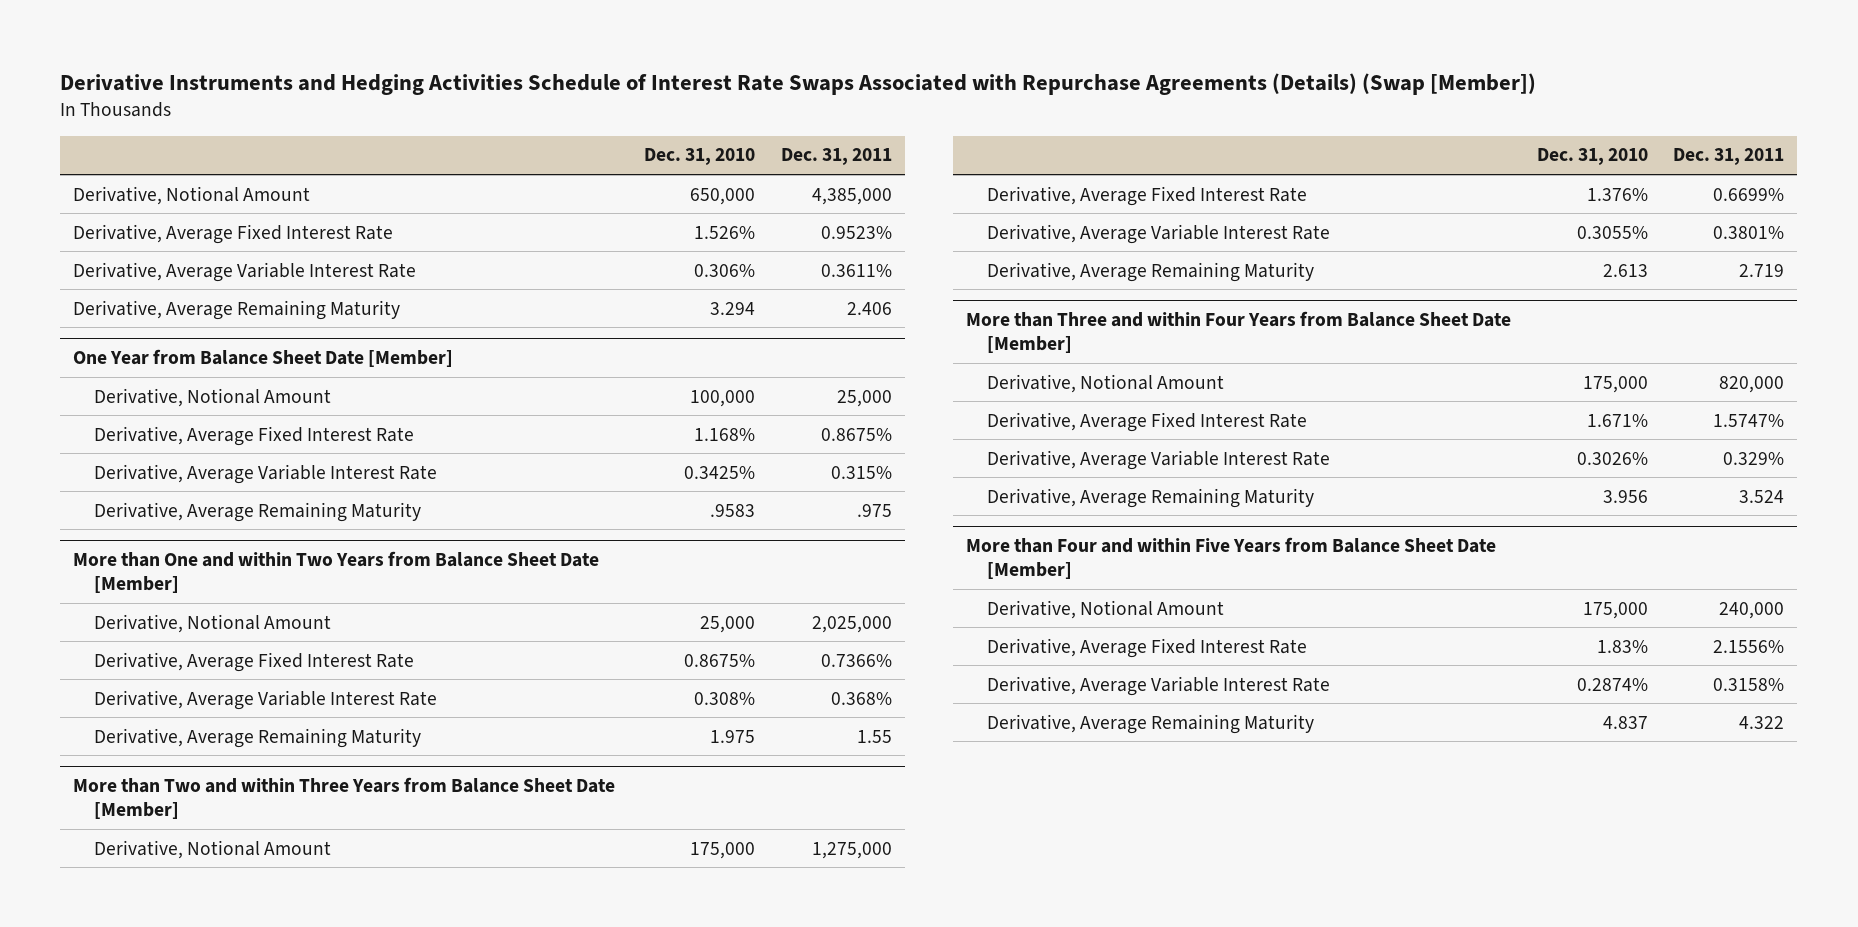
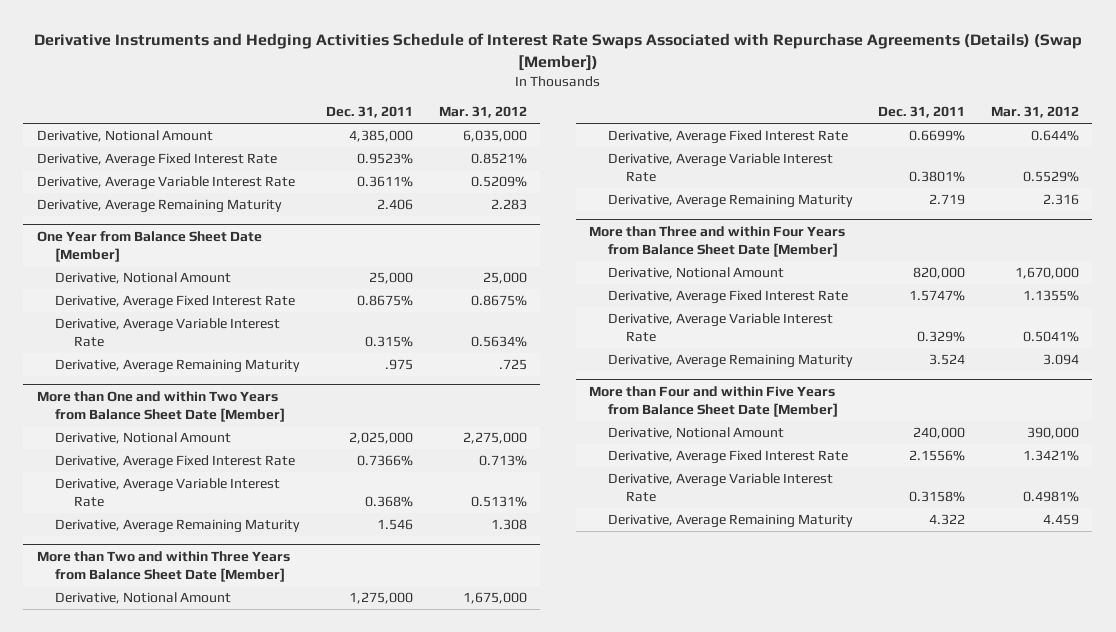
[643,148,755,166] Dec. 31, 2010 -> none
none -> [439,106,528,119] Mar. 31, 2012
[856,729,892,743] 1.55 -> [376,519,413,531] 1.546

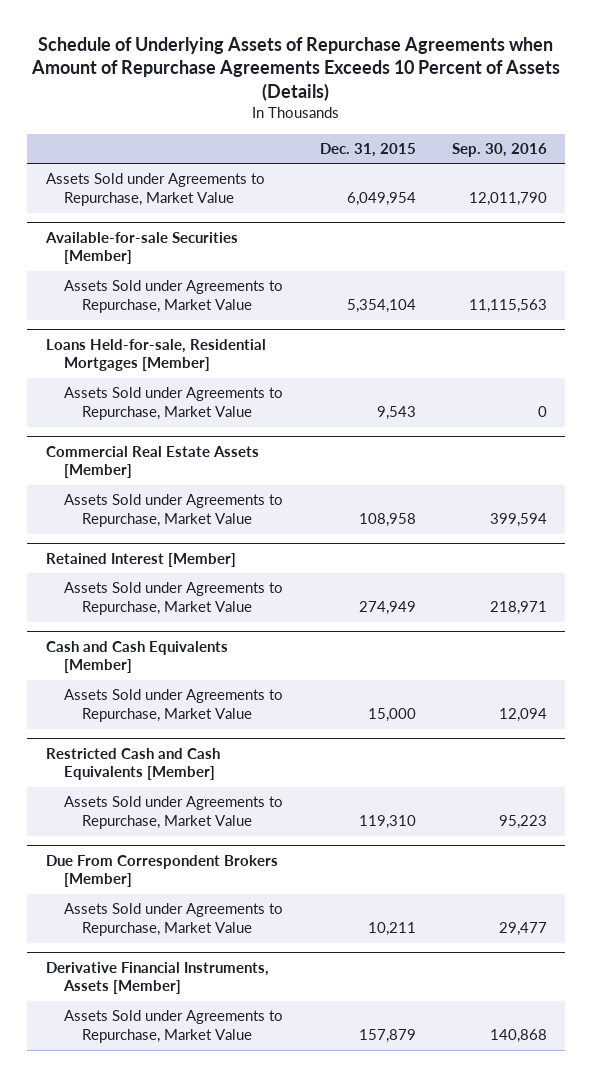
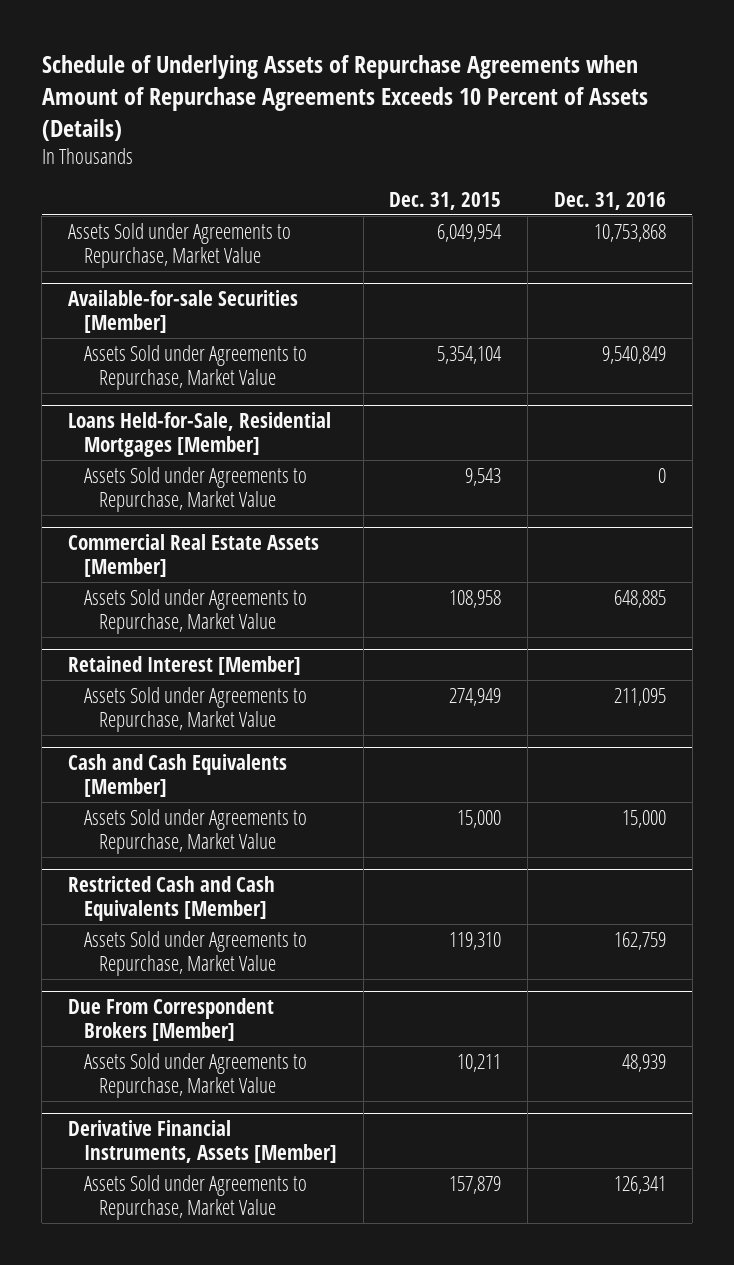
[452,142,548,157] Sep. 30, 2016 -> none
none -> [553,191,666,210] Dec. 31, 2016
[45,338,266,372] Loans Held-for-sale, Residential Mortgages [Member] -> [68,411,332,457] Loans Held-for-Sale, Residential Mortgages [Member]

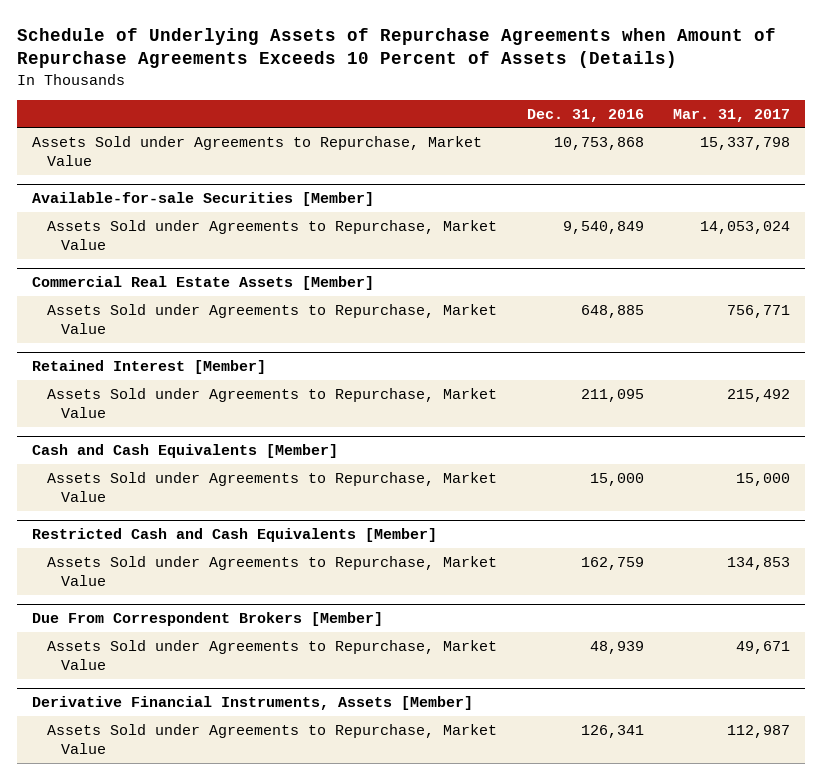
[389,191,502,210] Dec. 31, 2015 -> none
none -> [673,108,791,122] Mar. 31, 2017
[68,411,332,457] Loans Held-for-Sale, Residential Mortgages [Member] -> none
[83,466,307,512] Assets Sold under Agreements to Repurchase, Market Value -> none

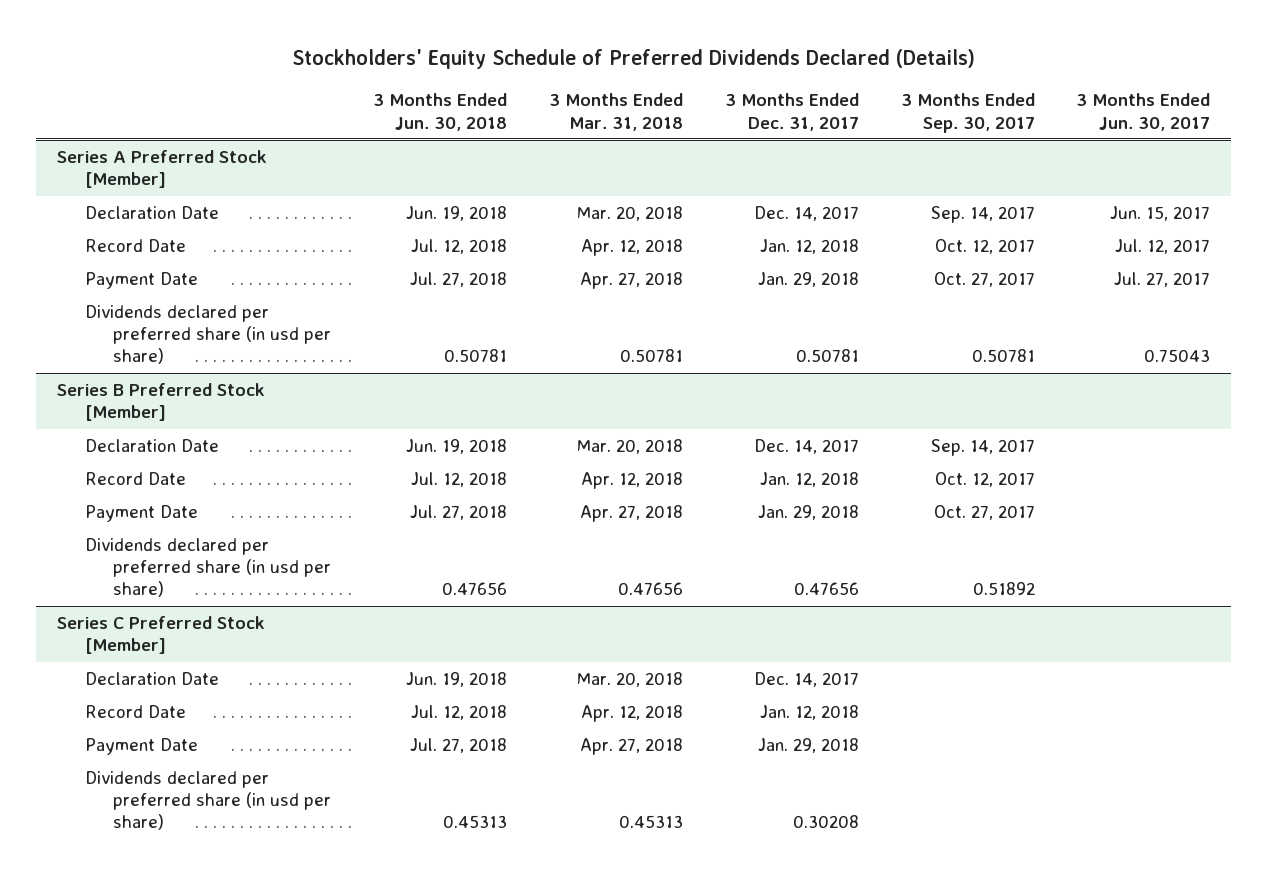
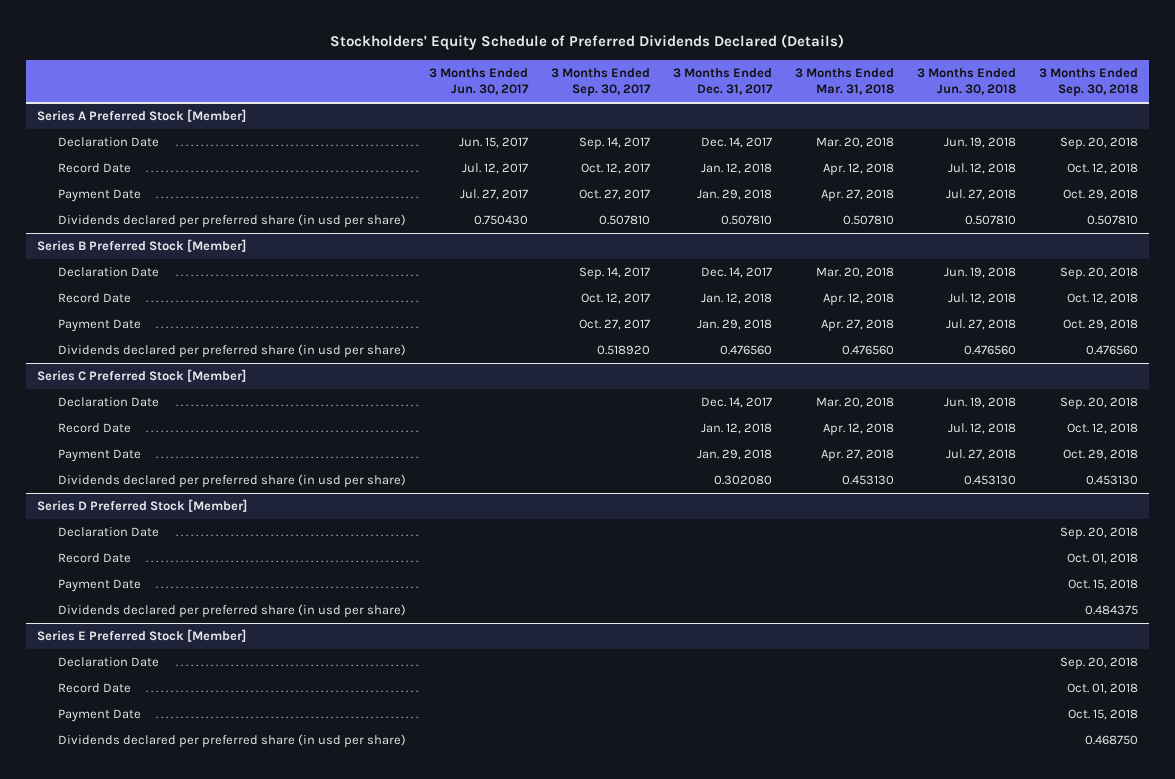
none -> [1038,67,1138,98] 3 Months Ended Sep. 30, 2018
[443,349,507,363] 0.50781 -> [964,215,1016,226] 0.507810
[619,349,683,363] 0.50781 -> [842,215,894,226] 0.507810
[795,349,859,363] 0.50781 -> [720,215,772,226] 0.507810
[971,349,1035,363] 0.50781 -> [599,215,651,226] 0.507810
[1144,349,1211,363] 0.75043 -> [474,215,529,226] 0.750430
[441,582,507,596] 0.47656 -> [963,345,1016,356] 0.476560
[617,582,683,596] 0.47656 -> [841,345,894,356] 0.476560
[793,582,859,596] 0.47656 -> [719,345,772,356] 0.476560
[972,582,1035,596] 0.51892 -> [597,345,651,356] 0.518920
[442,815,507,829] 0.45313 -> [963,475,1016,486] 0.453130
[618,815,683,829] 0.45313 -> [841,475,894,486] 0.453130
[792,815,859,829] 0.30208 -> [713,475,772,486] 0.302080
none -> [37,499,248,513] Series D Preferred Stock [Member]
none -> [58,527,160,538] Declaration Date
none -> [58,553,132,564] Record Date
none -> [58,579,142,593] Payment Date
none -> [58,604,407,619] Dividends declared per preferred share (in usd per share)
none -> [37,629,247,643] Series E Preferred Stock [Member]
none -> [58,657,160,668] Declaration Date
none -> [58,683,132,694] Record Date
none -> [58,709,142,723] Payment Date
none -> [58,734,407,749] Dividends declared per preferred share (in usd per share)

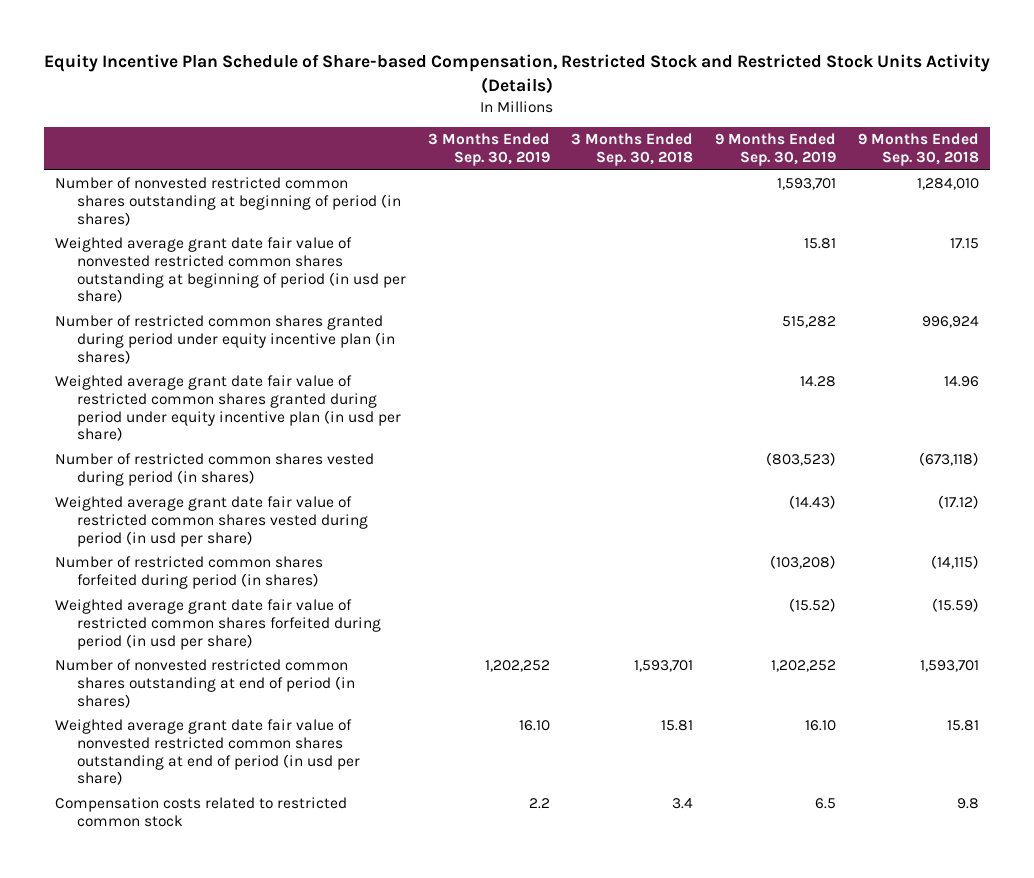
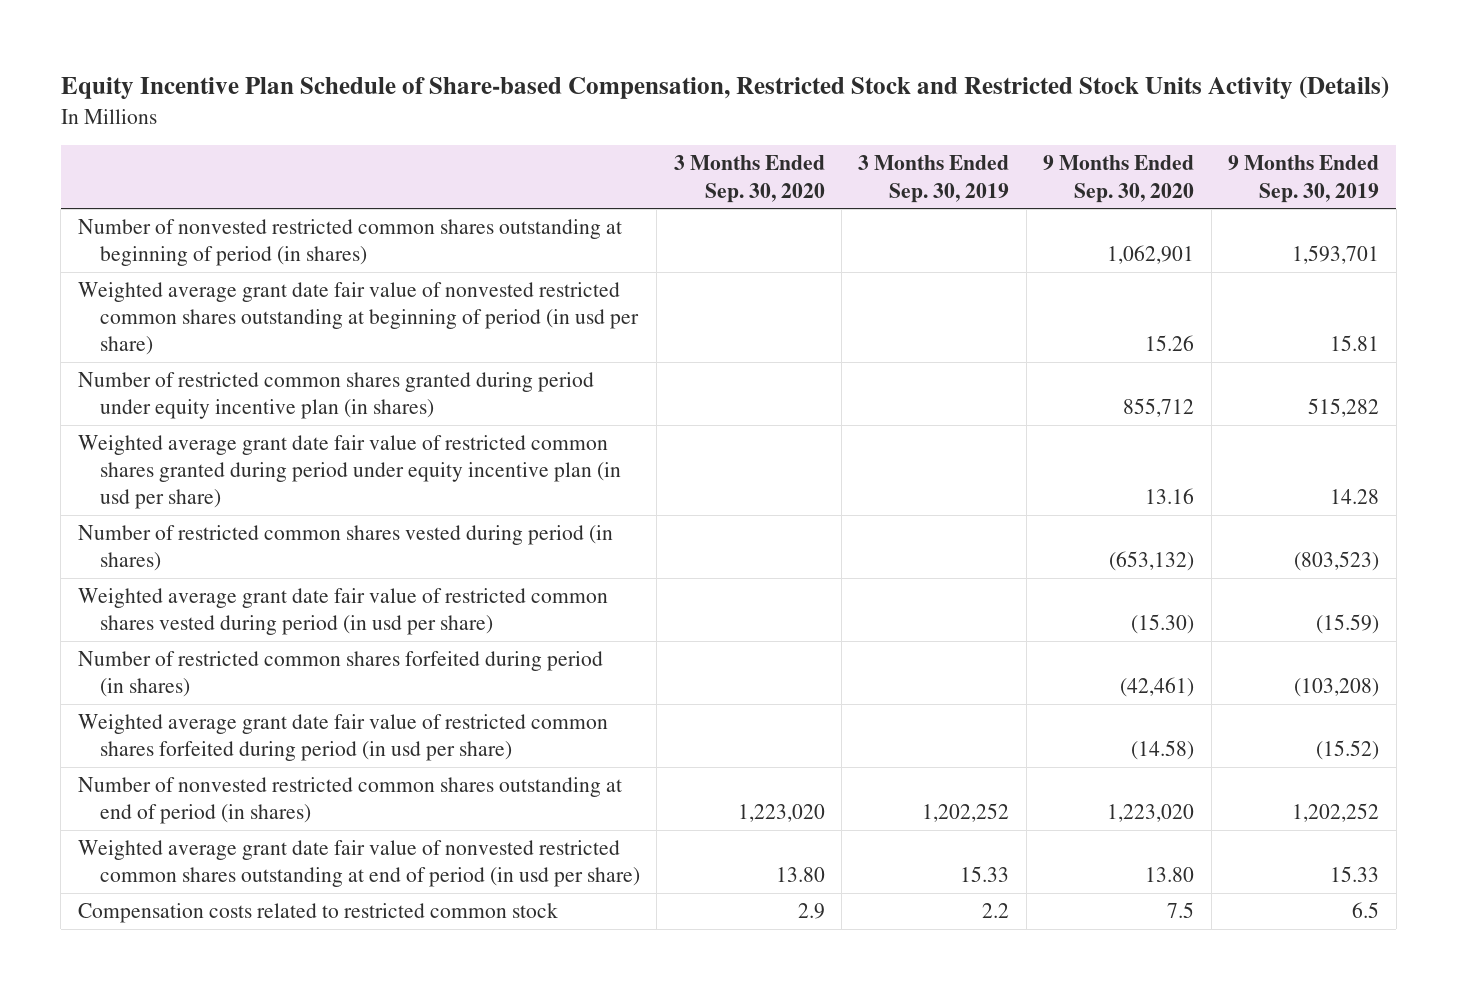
[571,133,694,167] 3 Months Ended Sep. 30, 2018 -> none
[858,133,980,167] 9 Months Ended Sep. 30, 2018 -> none
none -> [673,155,825,203] 3 Months Ended Sep. 30, 2020
none -> [1043,155,1195,203] 9 Months Ended Sep. 30, 2020
[789,495,837,510] (14.43) -> [1316,614,1380,635] (15.59)
[518,720,550,732] 16.10 -> [960,866,1010,883] 15.33
[805,720,837,732] 16.10 -> [1330,866,1380,883] 15.33

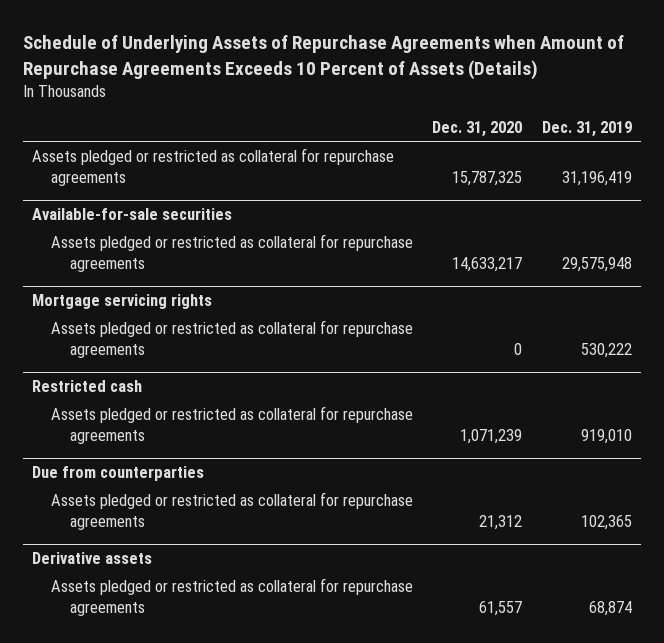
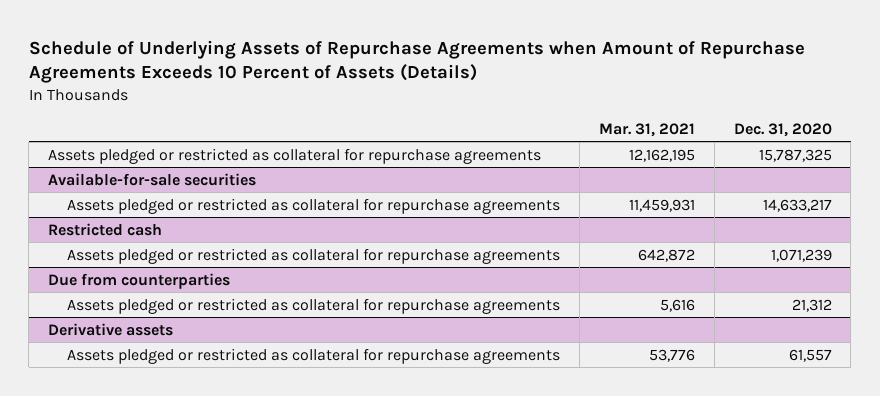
[541,121,632,138] Dec. 31, 2019 -> none
none -> [598,122,695,137] Mar. 31, 2021
[32,294,213,310] Mortgage servicing rights -> none
[51,319,414,358] Assets pledged or restricted as collateral for repurchase agreements -> none

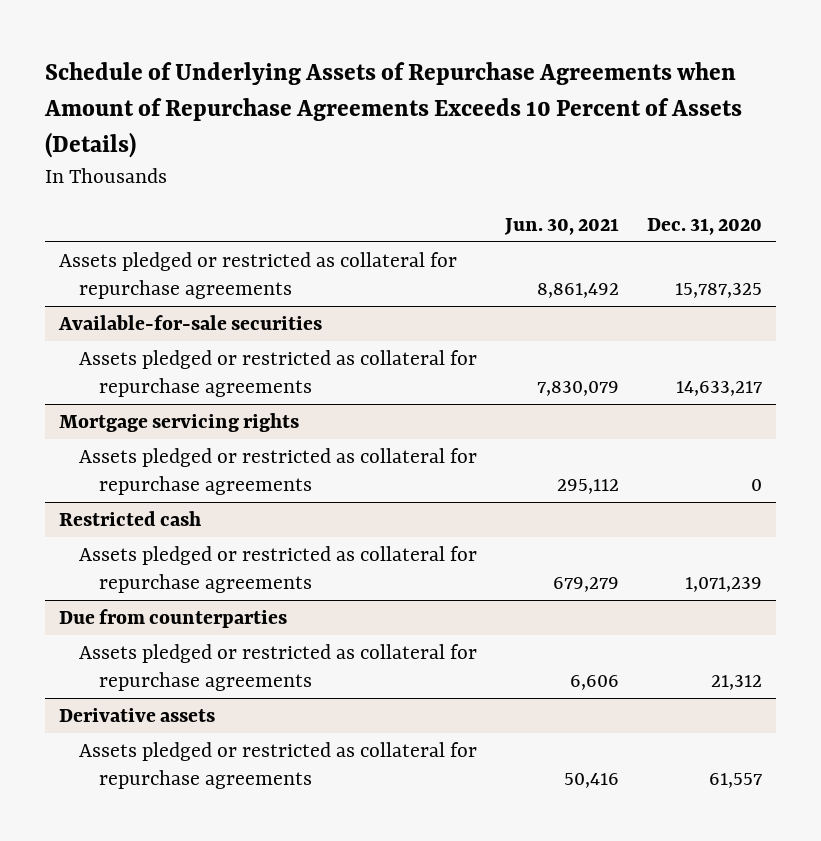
[598,122,695,137] Mar. 31, 2021 -> none
none -> [503,217,619,235] Jun. 30, 2021
none -> [58,413,299,433] Mortgage servicing rights
none -> [78,448,477,495] Assets pledged or restricted as collateral for repurchase agreements

